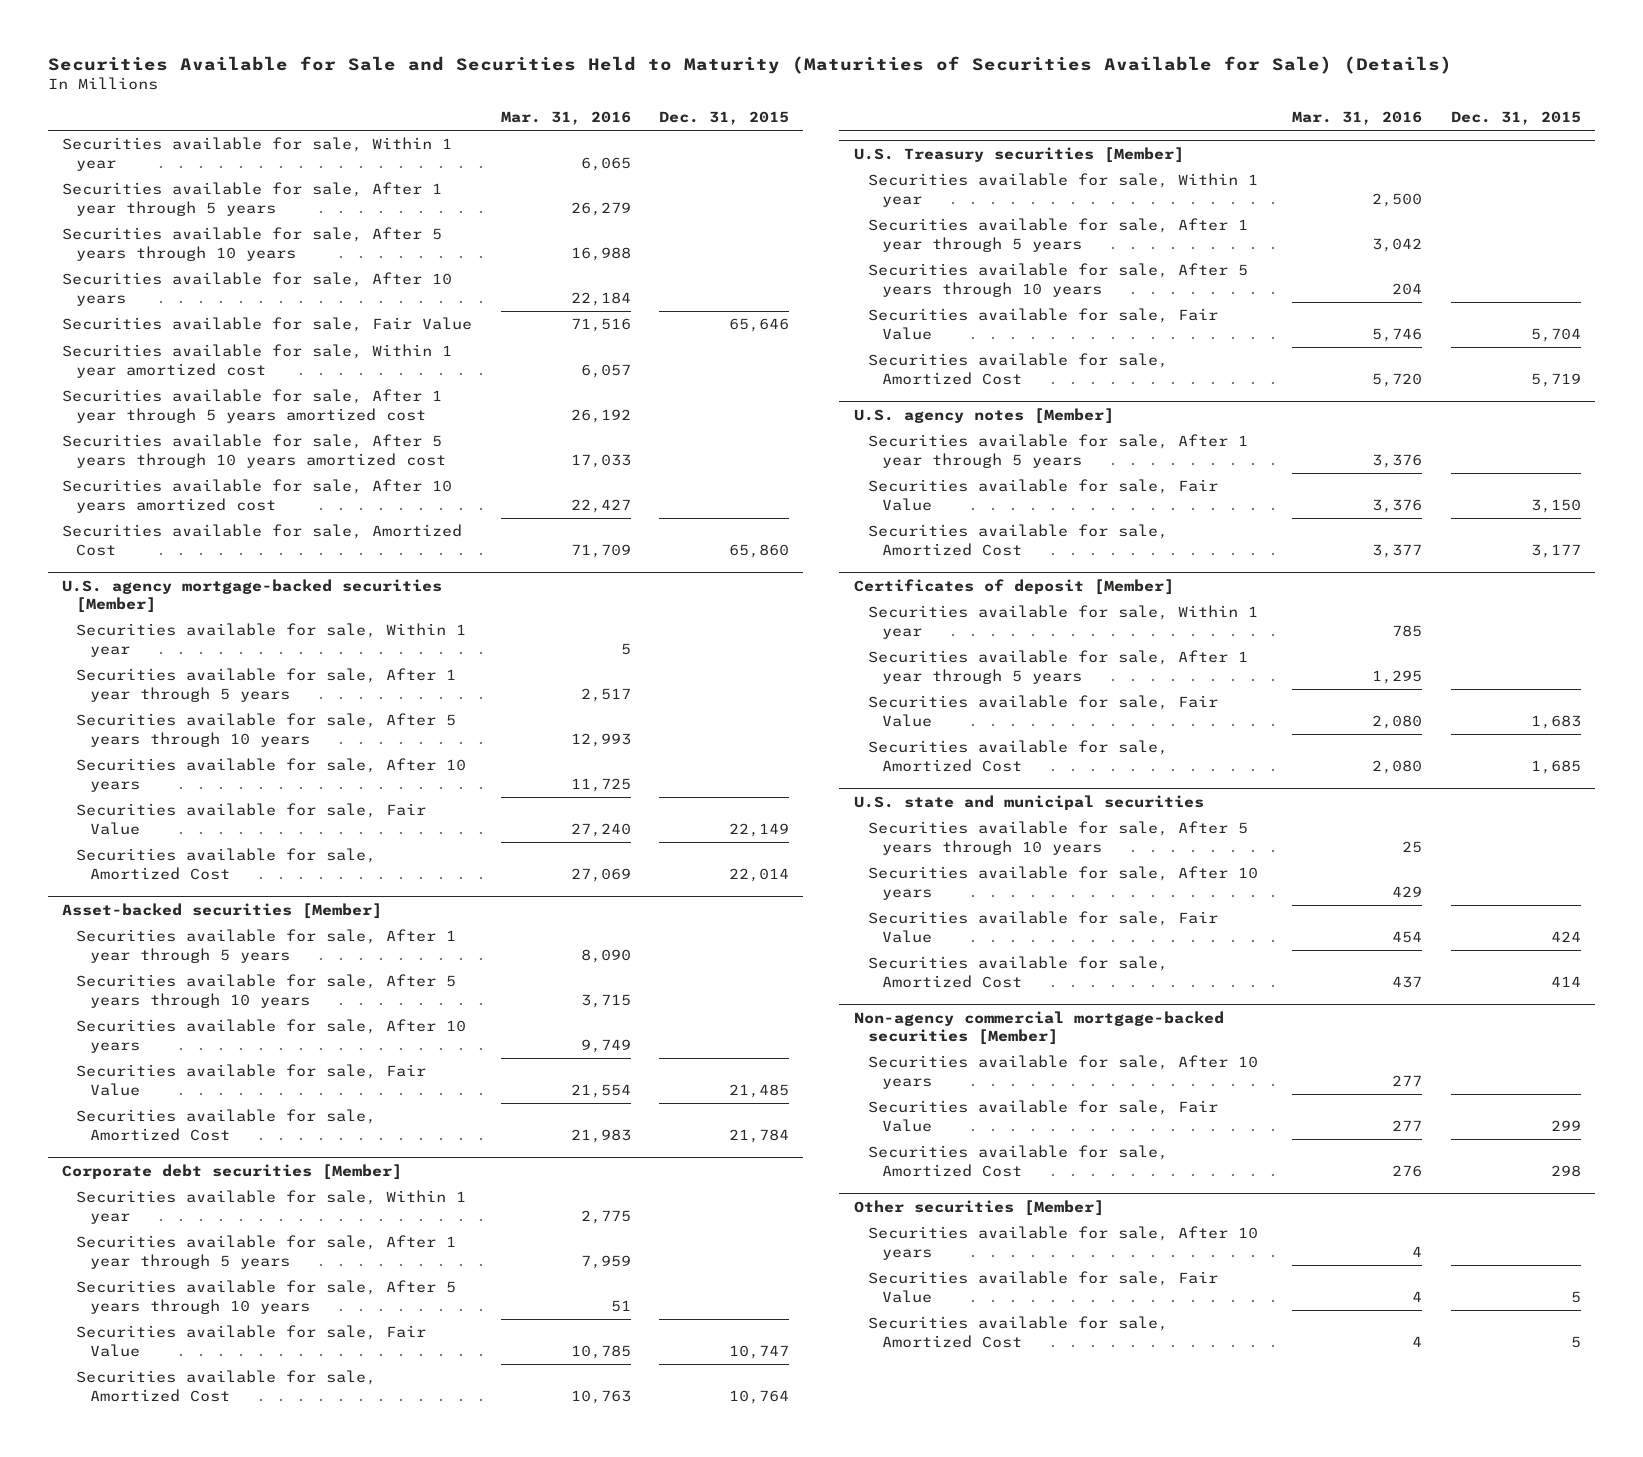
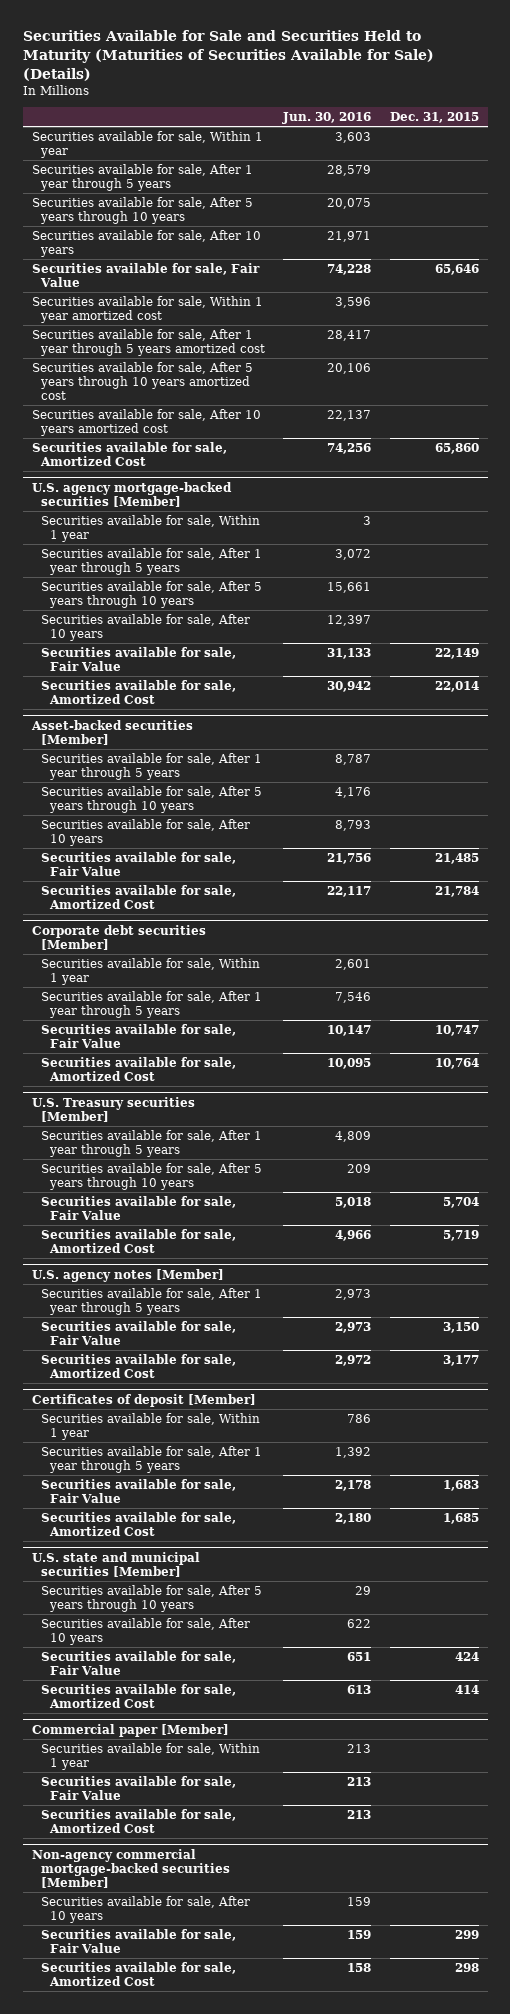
[500,111,631,126] Mar. 31, 2016 -> none
none -> [282,112,372,125] Jun. 30, 2016
[76,1280,457,1314] Securities available for sale, After 5 years through 10 years -> none
[867,173,1258,207] Securities available for sale, Within 1 year -> none
[853,794,1204,810] U.S. state and municipal securities -> [31,1551,200,1577] U.S. state and municipal securities [Member]
none -> [31,1723,229,1737] Commercial paper [Member]
none -> [40,1742,260,1770] Securities available for sale, Within 1 year
none -> [40,1775,236,1800] Securities available for sale, Fair Value
none -> [40,1808,236,1833] Securities available for sale, Amortized Cost
[853,1199,1104,1216] Other securities [Member] -> none
[867,1226,1258,1260] Securities available for sale, After 10 years -> none
[867,1271,1218,1303] Securities available for sale, Fair Value -> none
[867,1316,1168,1348] Securities available for sale, Amortized Cost -> none

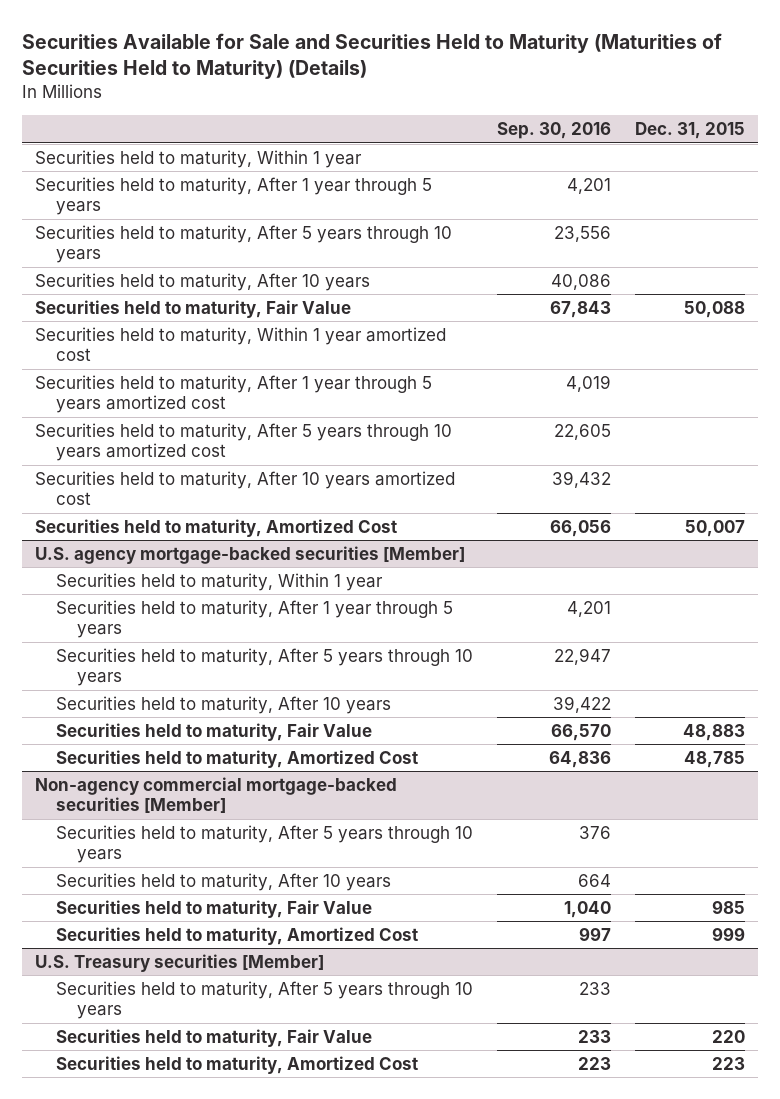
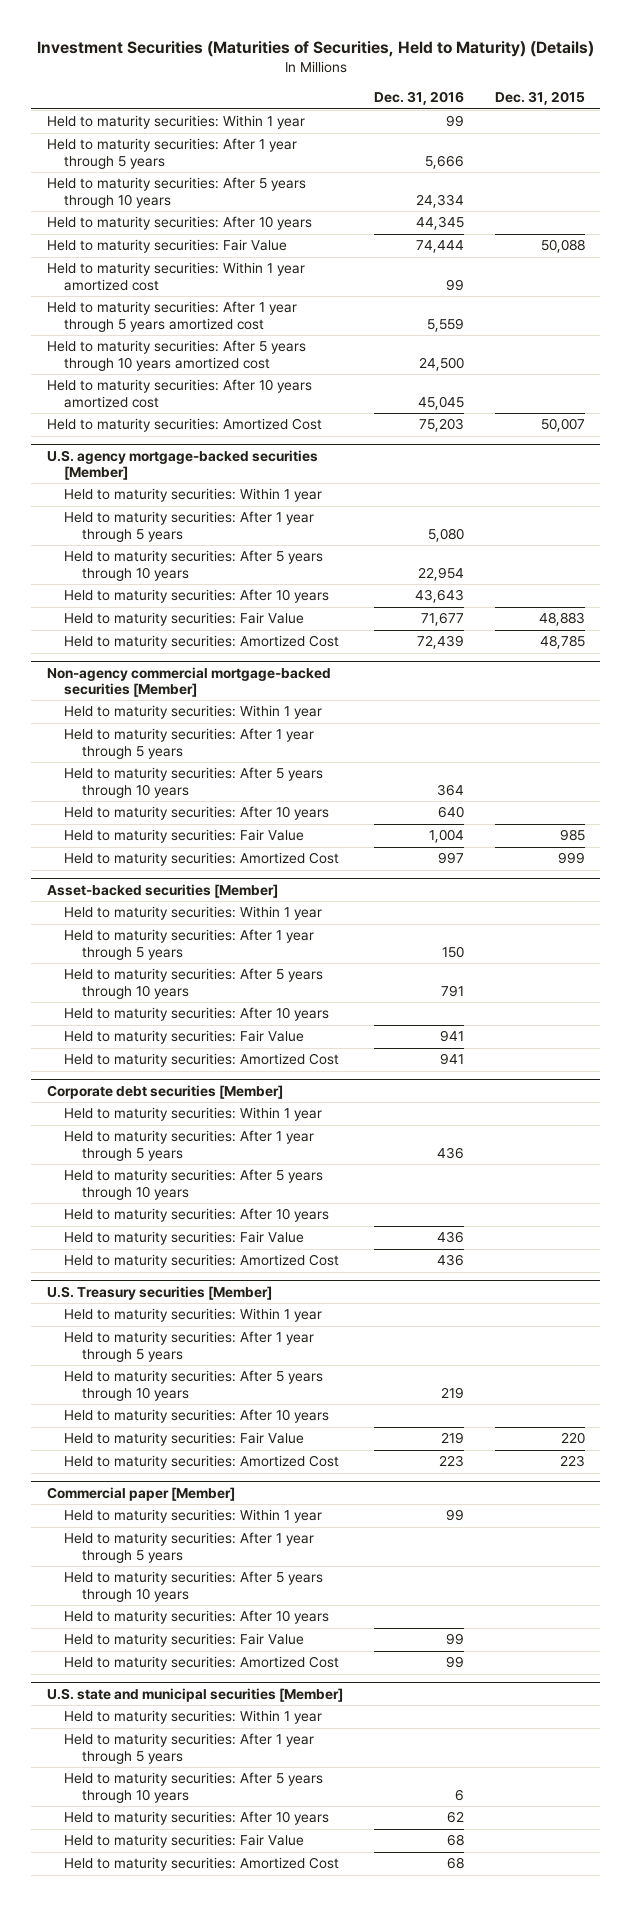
[22,32,723,80] Securities Available for Sale and Securities Held to Maturity (Maturities of Securities Held to Maturity) (Details) -> [36,40,594,57] Investment Securities (Maturities of Securities, Held to Maturity) (Details)
[497,122,612,140] Sep. 30, 2016 -> none
none -> [373,91,464,106] Dec. 31, 2016
[34,149,362,168] Securities held to maturity, Within 1 year -> [46,115,305,130] Held to maturity securities: Within 1 year
[34,176,432,216] Securities held to maturity, After 1 year through 5 years -> [46,138,297,169] Held to maturity securities: After 1 year through 5 years
[34,224,452,264] Securities held to maturity, After 5 years through 10 years -> [46,177,306,208] Held to maturity securities: After 5 years through 10 years
[34,272,370,291] Securities held to maturity, After 10 years -> [46,216,312,231] Held to maturity securities: After 10 years
[34,299,351,318] Securities held to maturity, Fair Value -> [46,239,287,254] Held to maturity securities: Fair Value
[34,326,446,362] Securities held to maturity, Within 1 year amortized cost -> [46,262,305,291] Held to maturity securities: Within 1 year amortized cost
[34,374,432,414] Securities held to maturity, After 1 year through 5 years amortized cost -> [46,301,297,332] Held to maturity securities: After 1 year through 5 years amortized cost
[34,422,452,462] Securities held to maturity, After 5 years through 10 years amortized cost -> [46,340,306,371] Held to maturity securities: After 5 years through 10 years amortized cost
[34,470,455,506] Securities held to maturity, After 10 years amortized cost -> [46,379,312,408] Held to maturity securities: After 10 years amortized cost
[34,518,397,537] Securities held to maturity, Amortized Cost -> [46,418,322,433] Held to maturity securities: Amortized Cost
[55,572,383,591] Securities held to maturity, Within 1 year -> [64,488,323,503] Held to maturity securities: Within 1 year
[55,599,453,639] Securities held to maturity, After 1 year through 5 years -> [64,511,315,542] Held to maturity securities: After 1 year through 5 years
[55,647,473,687] Securities held to maturity, After 5 years through 10 years -> [64,550,324,581] Held to maturity securities: After 5 years through 10 years
[55,695,391,714] Securities held to maturity, After 10 years -> [64,589,330,604] Held to maturity securities: After 10 years
[55,722,372,741] Securities held to maturity, Fair Value -> [64,612,305,627] Held to maturity securities: Fair Value
[55,749,418,768] Securities held to maturity, Amortized Cost -> [64,635,340,650] Held to maturity securities: Amortized Cost
none -> [64,705,323,720] Held to maturity securities: Within 1 year
none -> [64,728,315,759] Held to maturity securities: After 1 year through 5 years
[55,824,473,864] Securities held to maturity, After 5 years through 10 years -> [64,767,324,798] Held to maturity securities: After 5 years through 10 years
[55,872,391,891] Securities held to maturity, After 10 years -> [64,806,330,821] Held to maturity securities: After 10 years
[55,899,372,918] Securities held to maturity, Fair Value -> [64,829,305,844] Held to maturity securities: Fair Value
[55,926,418,945] Securities held to maturity, Amortized Cost -> [64,852,340,867] Held to maturity securities: Amortized Cost
none -> [46,883,278,898] Asset-backed securities [Member]
none -> [64,906,323,921] Held to maturity securities: Within 1 year
none -> [64,929,315,960] Held to maturity securities: After 1 year through 5 years
none -> [64,968,324,999] Held to maturity securities: After 5 years through 10 years
none -> [64,1007,330,1022] Held to maturity securities: After 10 years
none -> [64,1030,305,1045] Held to maturity securities: Fair Value
none -> [64,1053,340,1068] Held to maturity securities: Amortized Cost
none -> [46,1084,283,1099] Corporate debt securities [Member]
none -> [64,1107,323,1122] Held to maturity securities: Within 1 year
none -> [64,1130,315,1161] Held to maturity securities: After 1 year through 5 years
none -> [64,1169,324,1200] Held to maturity securities: After 5 years through 10 years
none -> [64,1208,330,1223] Held to maturity securities: After 10 years
none -> [64,1231,305,1246] Held to maturity securities: Fair Value
none -> [64,1254,340,1269] Held to maturity securities: Amortized Cost
none -> [64,1308,323,1323] Held to maturity securities: Within 1 year
none -> [64,1331,315,1362] Held to maturity securities: After 1 year through 5 years
[55,980,473,1020] Securities held to maturity, After 5 years through 10 years -> [64,1370,324,1401] Held to maturity securities: After 5 years through 10 years
none -> [64,1409,330,1424] Held to maturity securities: After 10 years
[55,1028,372,1047] Securities held to maturity, Fair Value -> [64,1432,305,1447] Held to maturity securities: Fair Value
[55,1055,418,1074] Securities held to maturity, Amortized Cost -> [64,1455,340,1470] Held to maturity securities: Amortized Cost
none -> [46,1486,235,1501] Commercial paper [Member]
none -> [64,1509,323,1524] Held to maturity securities: Within 1 year
none -> [64,1532,315,1563] Held to maturity securities: After 1 year through 5 years
none -> [64,1571,324,1602] Held to maturity securities: After 5 years through 10 years
none -> [64,1610,330,1625] Held to maturity securities: After 10 years
none -> [64,1633,305,1648] Held to maturity securities: Fair Value
none -> [64,1656,340,1671] Held to maturity securities: Amortized Cost
none -> [46,1687,343,1702] U.S. state and municipal securities [Member]
none -> [64,1710,323,1725] Held to maturity securities: Within 1 year
none -> [64,1733,315,1764] Held to maturity securities: After 1 year through 5 years
none -> [64,1772,324,1803] Held to maturity securities: After 5 years through 10 years
none -> [64,1811,330,1826] Held to maturity securities: After 10 years
none -> [64,1834,305,1849] Held to maturity securities: Fair Value
none -> [64,1857,340,1872] Held to maturity securities: Amortized Cost

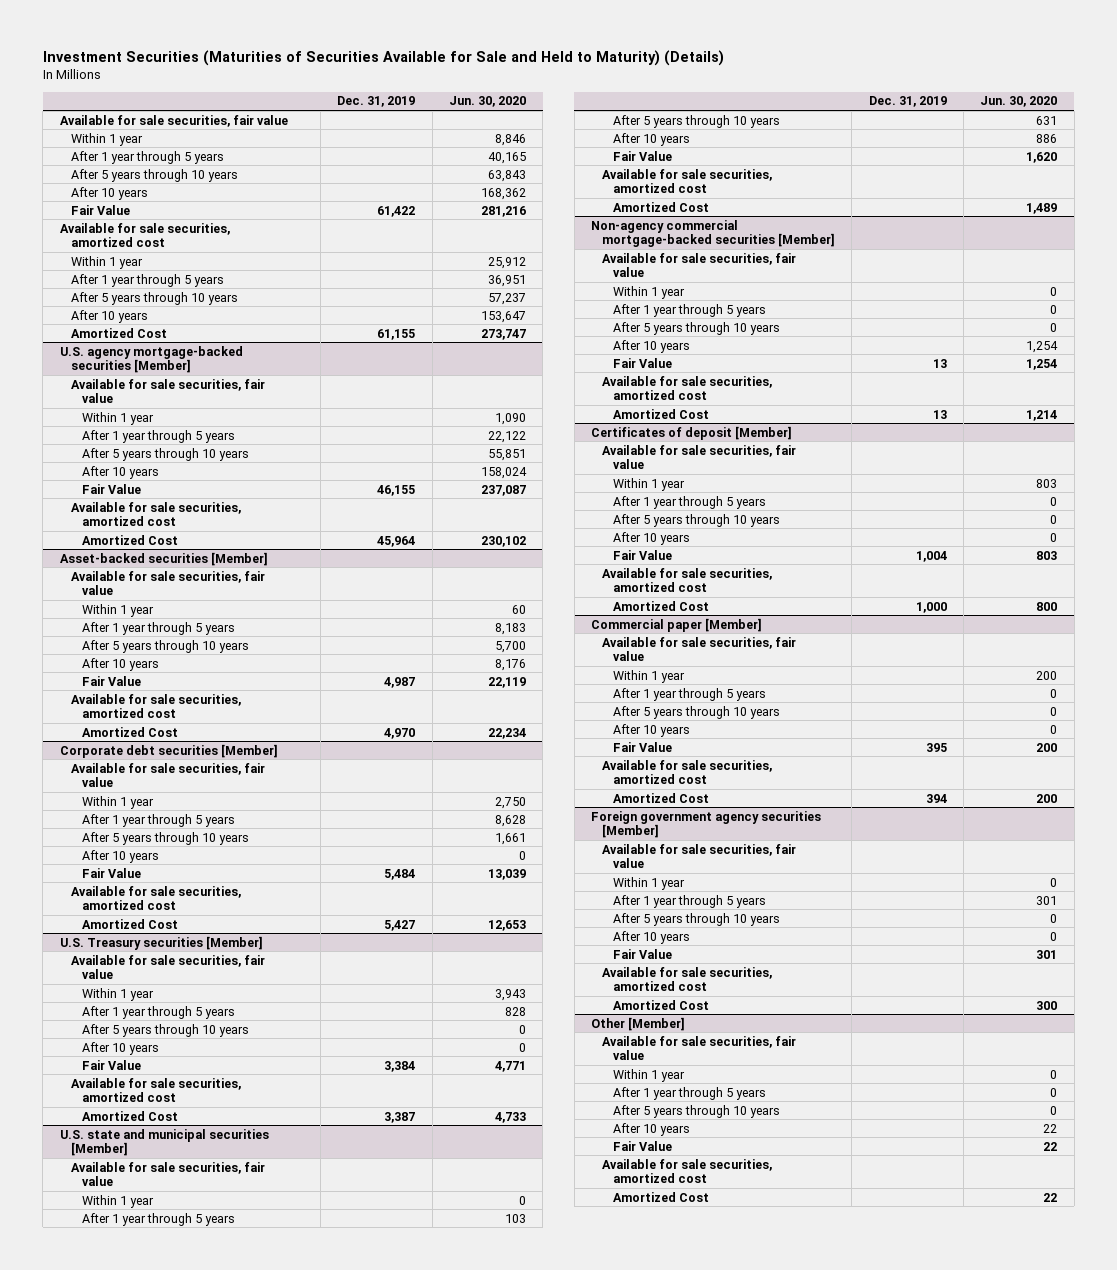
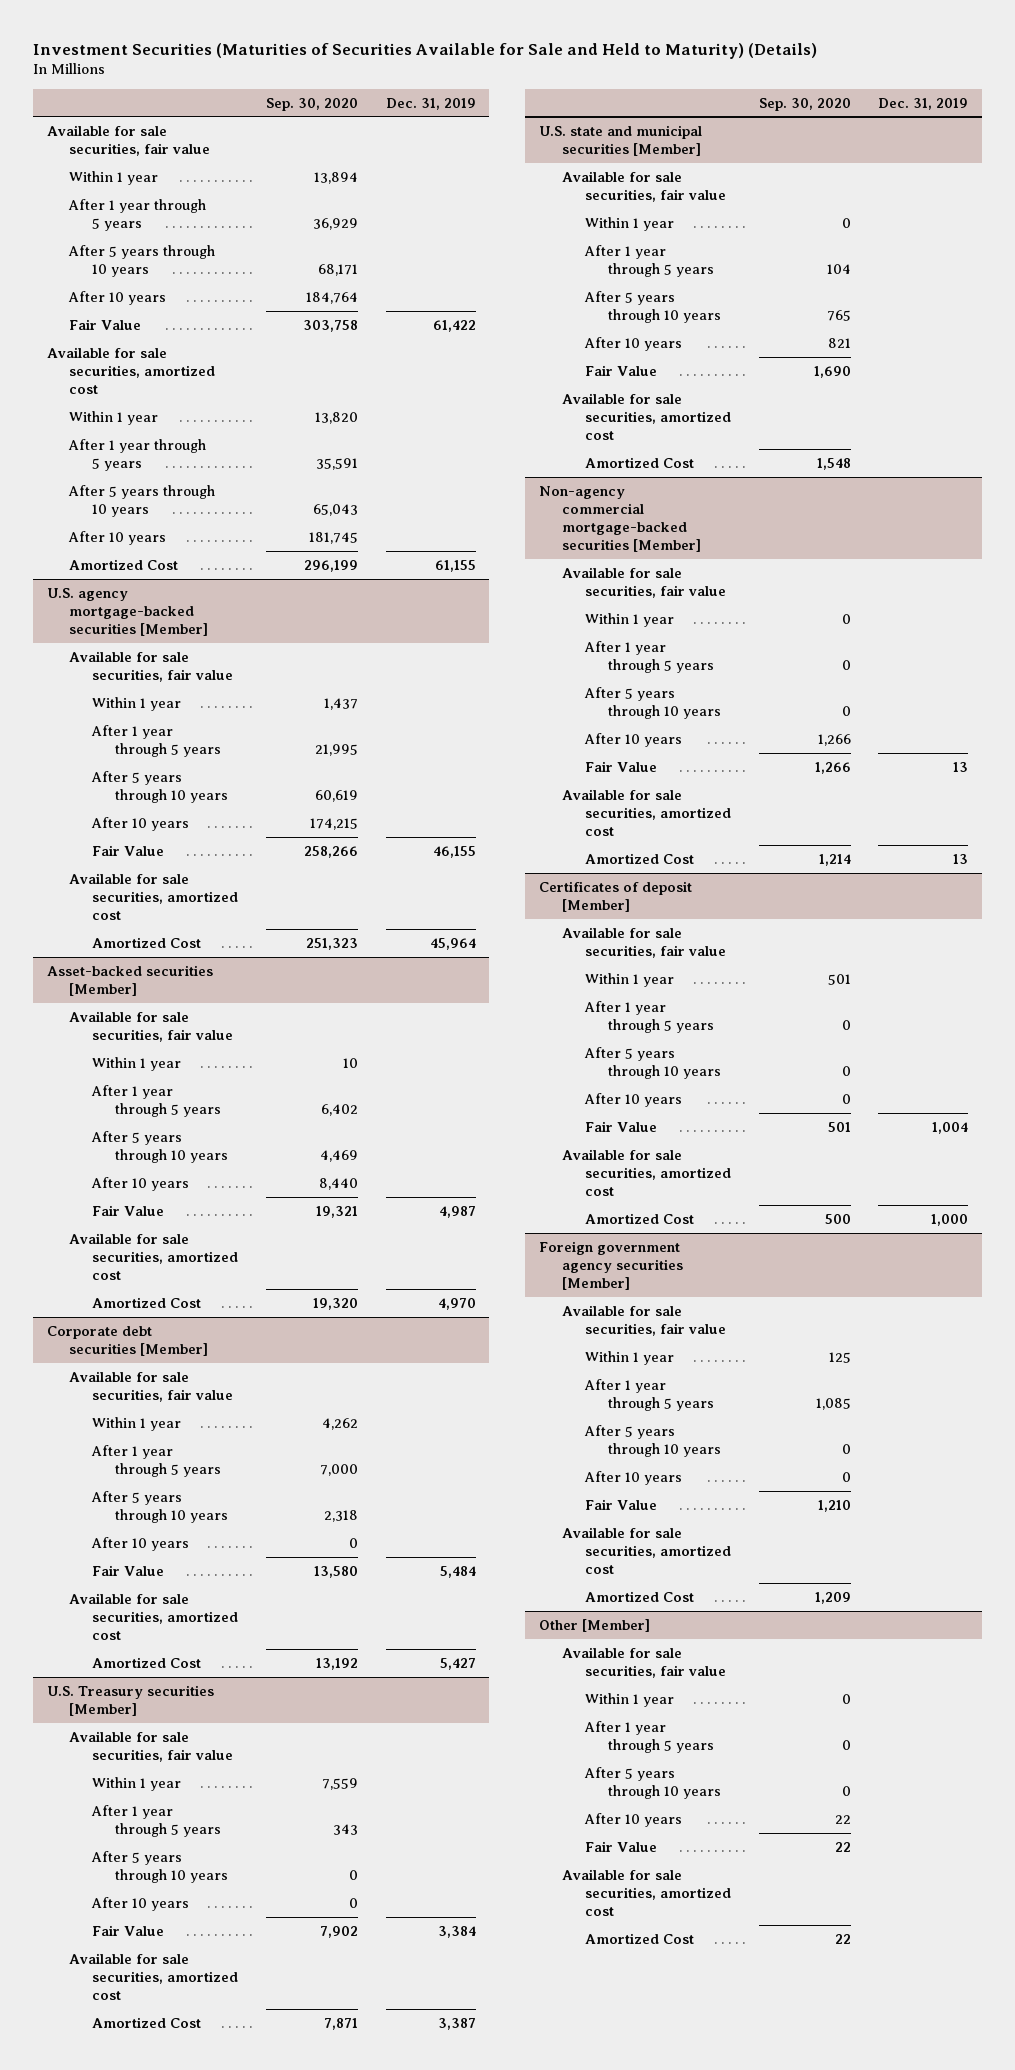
[448,96,526,108] Jun. 30, 2020 -> none
none -> [265,97,358,111] Sep. 30, 2020
[590,617,762,632] Commercial paper [Member] -> none
[602,636,797,662] Available for sale securities, fair value -> none
[613,669,686,683] Within 1 year -> none
[613,687,767,701] After 1 year through 5 years -> none
[613,705,781,719] After 5 years through 10 years -> none
[613,723,691,737] After 10 years -> none
[613,741,673,752] Fair Value -> none
[602,759,773,785] Available for sale securities, amortized cost -> none
[613,792,710,803] Amortized Cost -> none

